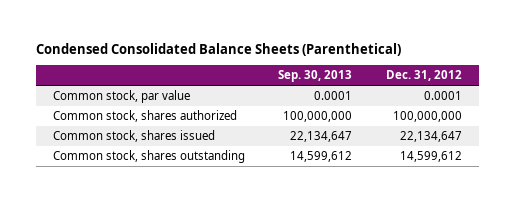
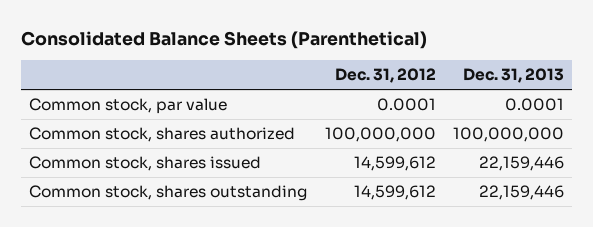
[36,42,402,56] Condensed Consolidated Balance Sheets (Parenthetical) -> [20,30,427,49] Consolidated Balance Sheets (Parenthetical)
[278,70,353,83] Sep. 30, 2013 -> none
none -> [462,68,564,84] Dec. 31, 2013
[400,131,463,143] 22,134,647 -> [353,156,436,172] 14,599,612

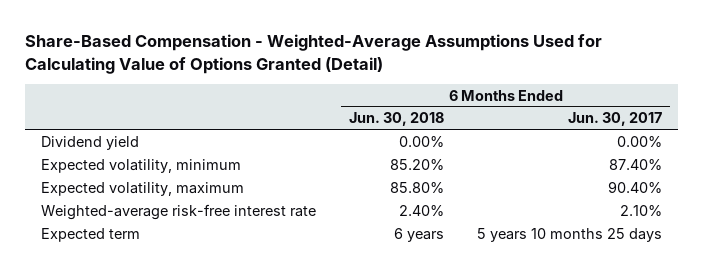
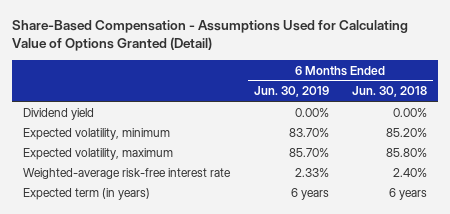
[25,34,603,74] Share-Based Compensation - Weighted-Average Assumptions Used for Calculating Value of Options Granted (Detail) -> [11,20,408,52] Share-Based Compensation - Assumptions Used for Calculating Value of Options Granted (Detail)
[567,112,662,127] Jun. 30, 2017 -> none
none -> [253,86,329,98] Jun. 30, 2019
[41,227,141,242] Expected term -> [23,187,151,200] Expected term (in years)

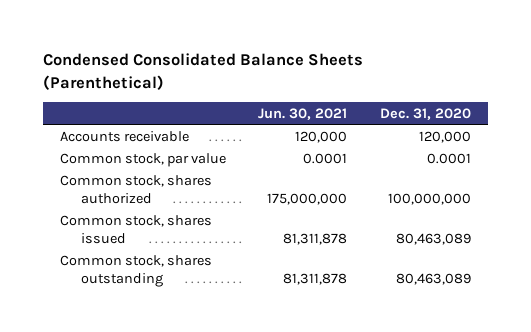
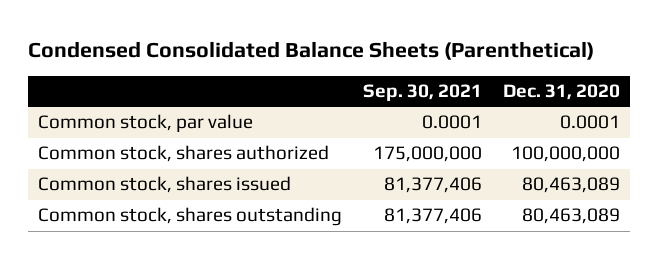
[258,107,348,120] Jun. 30, 2021 -> none
none -> [362,84,482,102] Sep. 30, 2021
[59,130,189,142] Accounts receivable -> none

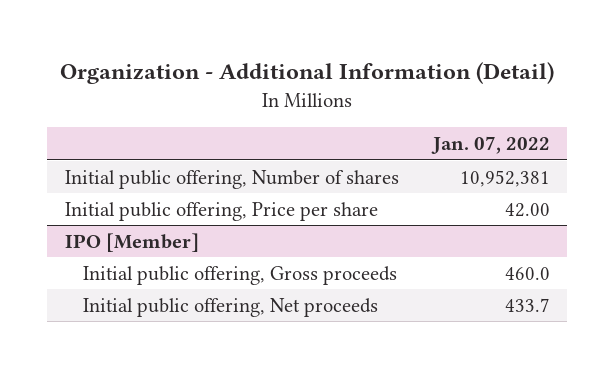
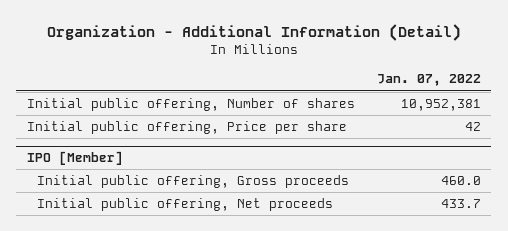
[505,202,551,217] 42.00 -> [464,122,481,132] 42

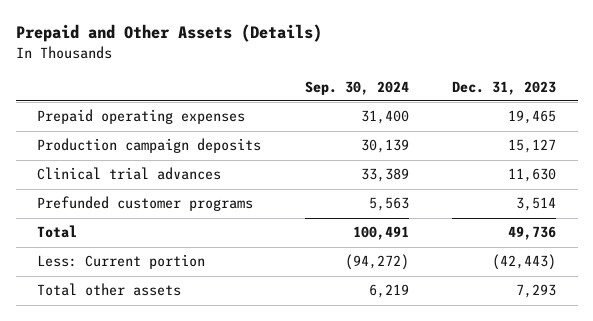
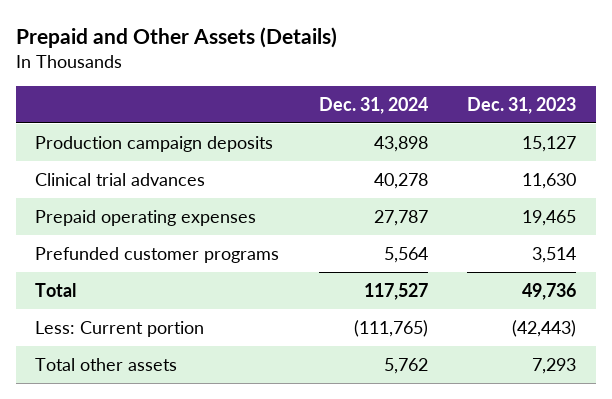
[304,80,409,95] Sep. 30, 2024 -> none
none -> [318,96,428,114] Dec. 31, 2024
[37,109,246,125] Prepaid operating expenses -> [35,209,257,226] Prepaid operating expenses

